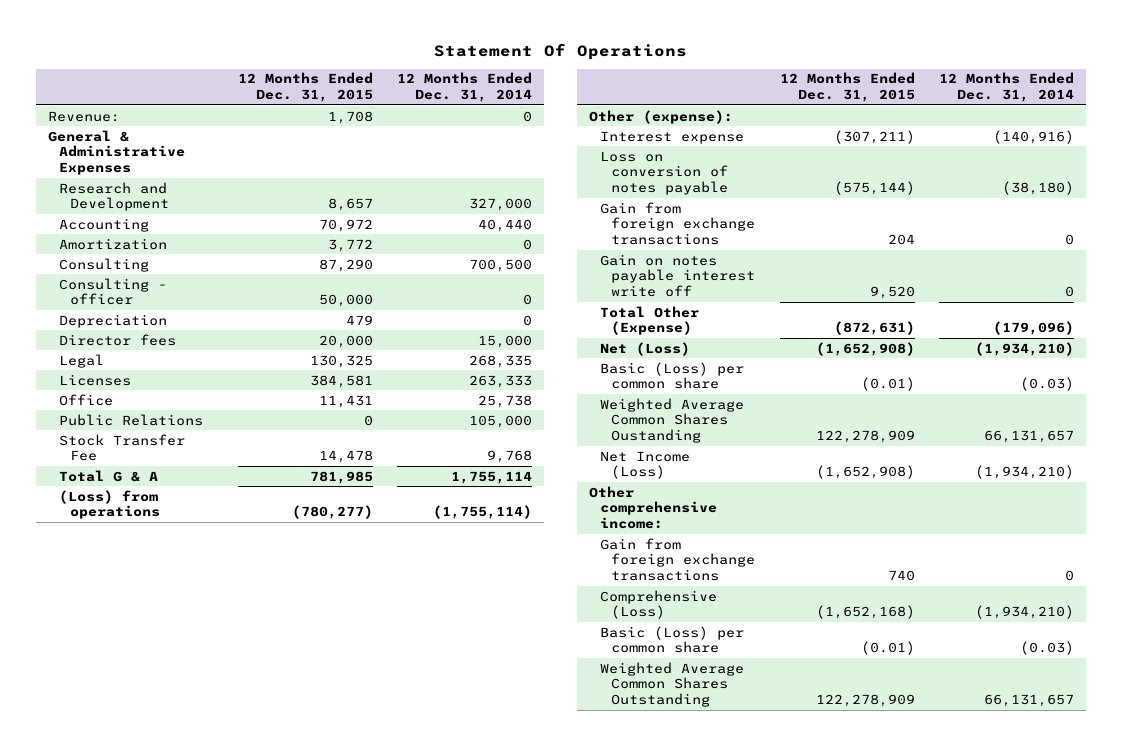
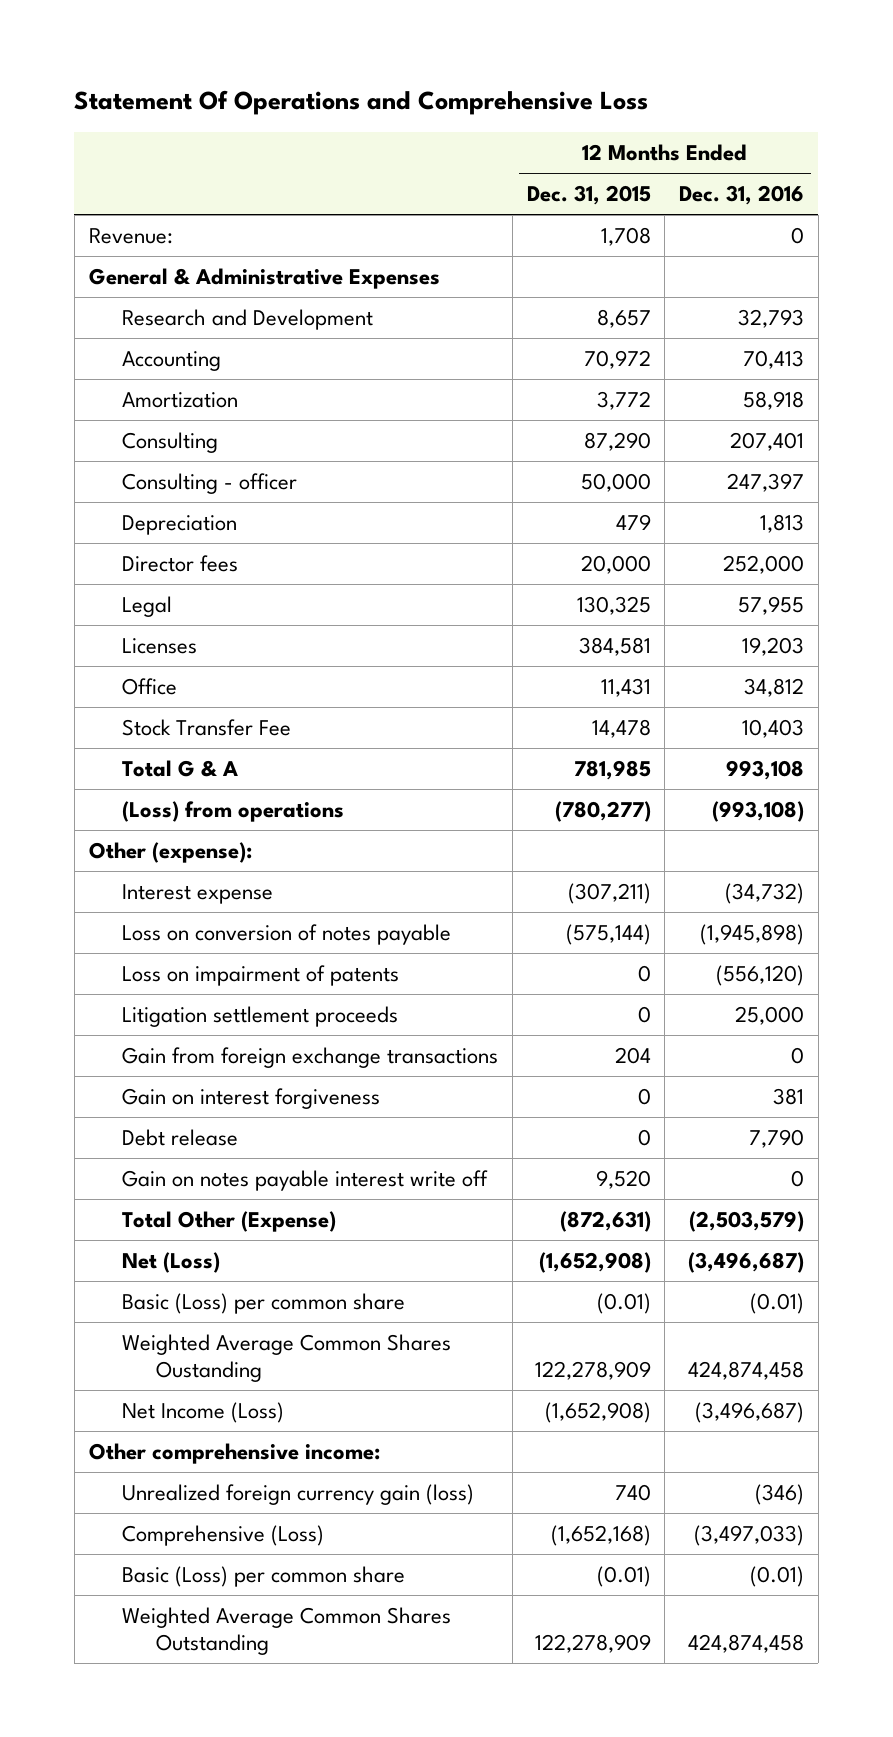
[433,42,687,60] Statement Of Operations -> [74,90,649,116] Statement Of Operations and Comprehensive Loss
[397,72,533,103] 12 Months Ended Dec. 31, 2014 -> none
none -> [679,185,805,206] Dec. 31, 2016
[58,413,203,426] Public Relations -> none
none -> [122,965,400,987] Loss on impairment of patents
none -> [122,1006,399,1028] Litigation settlement proceeds
none -> [122,1088,381,1110] Gain on interest forgiveness
none -> [122,1129,239,1147] Debt release
[600,537,756,582] Gain from foreign exchange transactions -> [122,1484,475,1506] Unrealized foreign currency gain (loss)

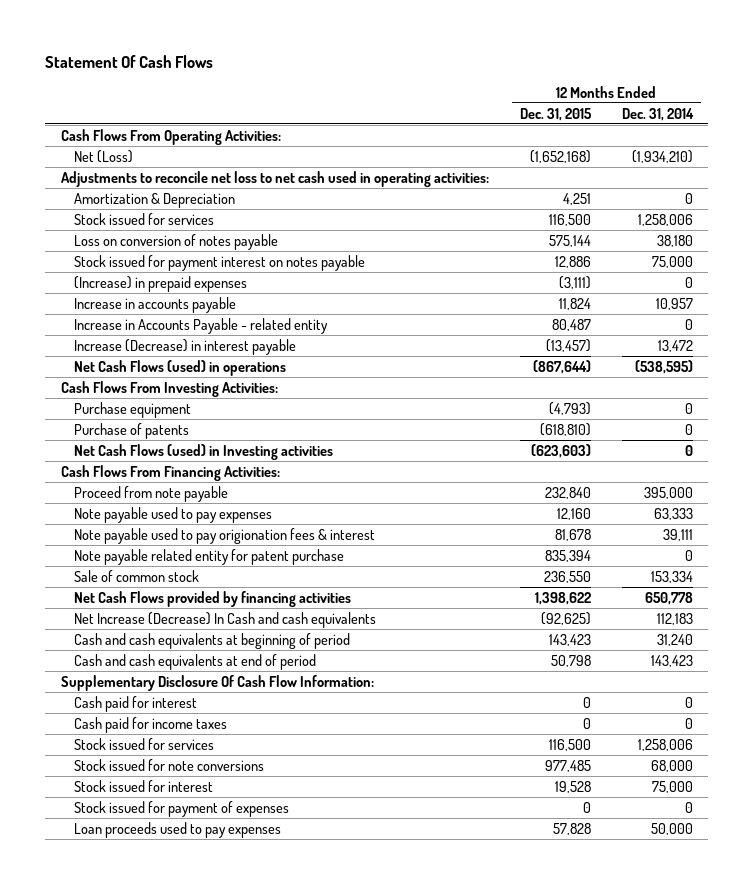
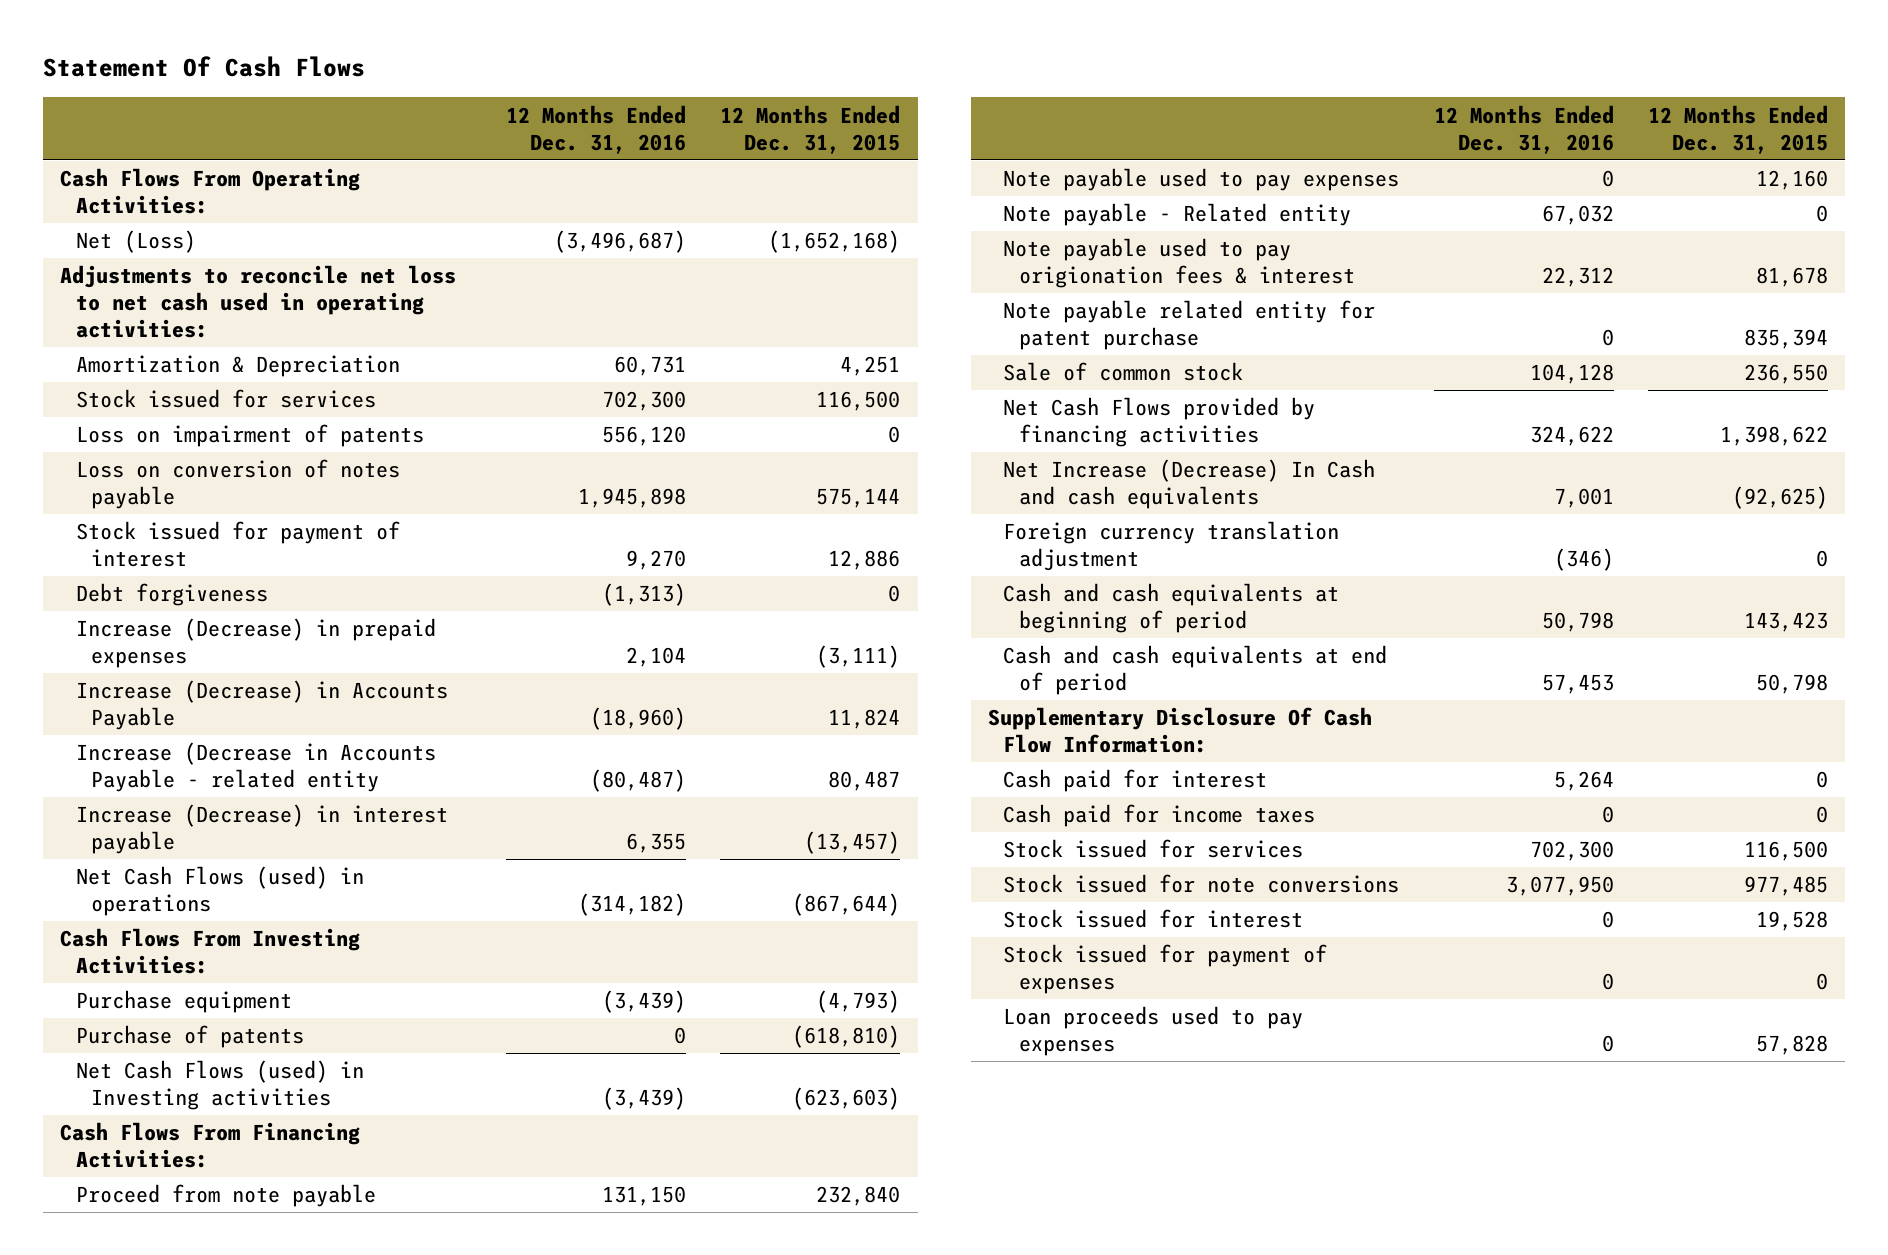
[621,107,694,121] Dec. 31, 2014 -> none
none -> [505,104,686,154] 12 Months Ended Dec. 31, 2016
none -> [75,424,424,448] Loss on impairment of patents
[73,254,365,271] Stock issued for payment interest on notes payable -> [75,521,400,568] Stock issued for payment of interest
none -> [75,583,268,607] Debt forgiveness
[73,275,247,292] (Increase) in prepaid expenses -> [75,618,436,669] Increase (Decrease) in prepaid expenses
[73,296,236,313] Increase in accounts payable -> [75,680,448,731] Increase (Decrease) in Accounts Payable
[73,317,328,334] Increase in Accounts Payable - related entity -> [75,742,436,793] Increase (Decrease in Accounts Payable - related entity
none -> [1003,203,1352,227] Note payable - Related entity
none -> [1003,521,1340,572] Foreign currency translation adjustment

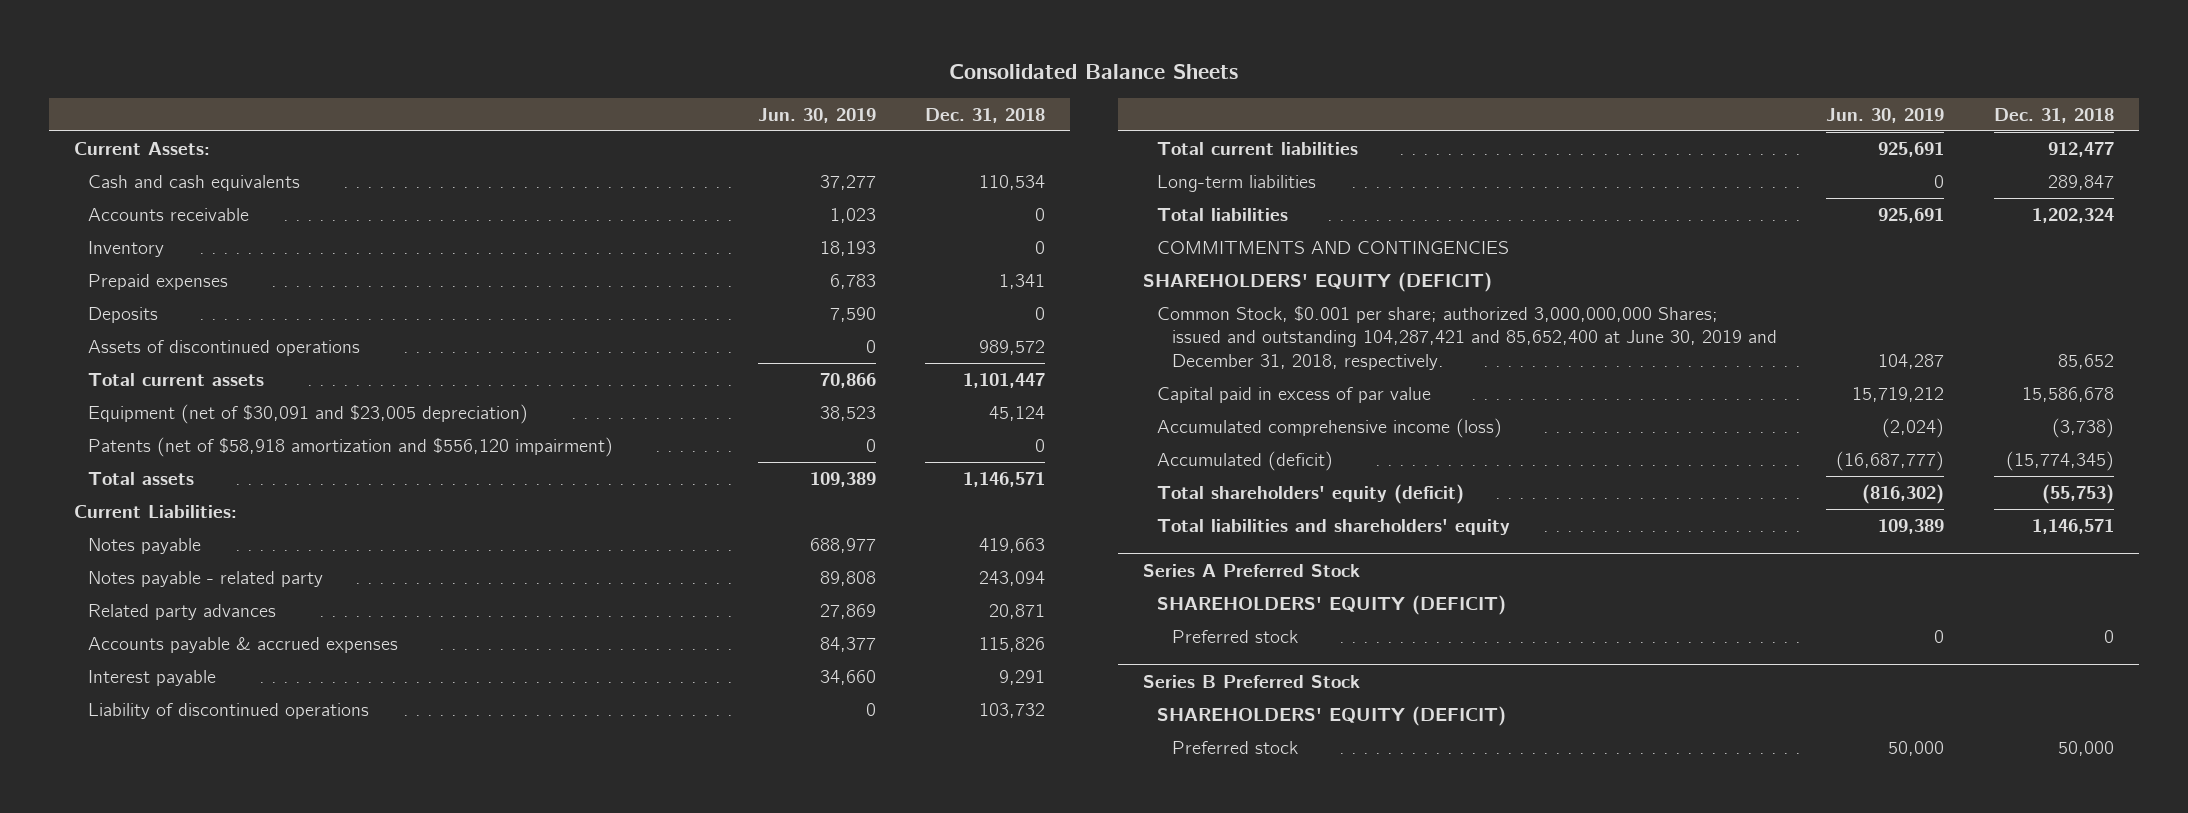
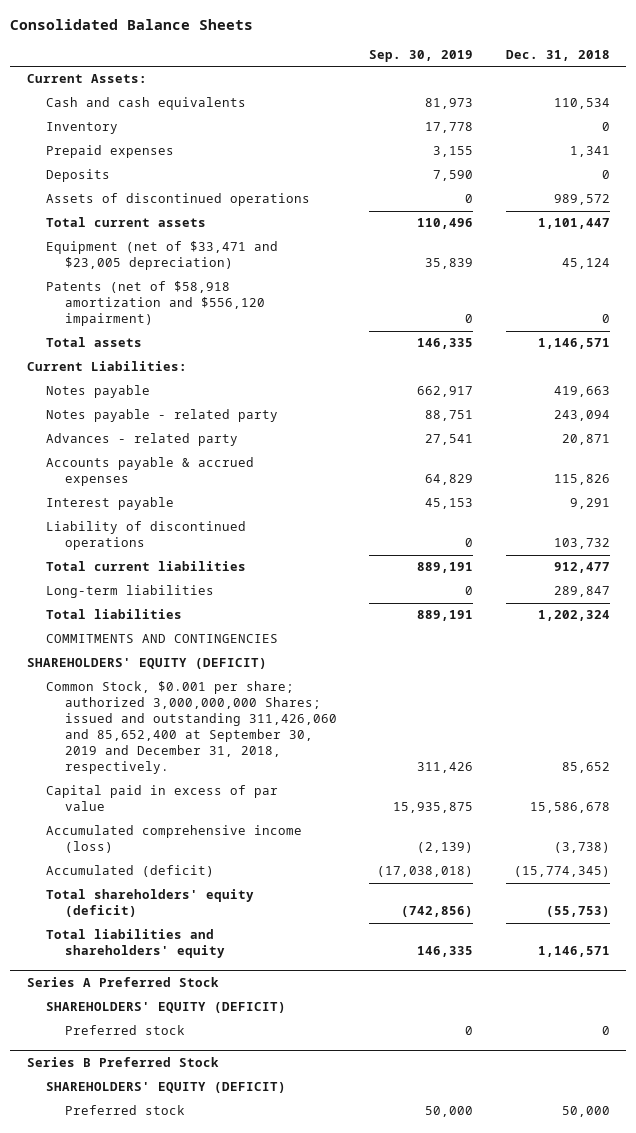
[757,107,876,123] Jun. 30, 2019 -> none
none -> [369,49,474,62] Sep. 30, 2019
[88,208,250,222] Accounts receivable -> none
[88,404,529,425] Equipment (net of $30,091 and $23,005 depreciation) -> [45,241,278,271] Equipment (net of $33,471 and $23,005 depreciation)
[88,604,277,621] Related party advances -> [45,433,238,447] Advances - related party
[1157,306,1777,370] Common Stock, $0.001 per share; authorized 3,000,000,000 Shares; issued and outstanding 104,287,421 and 85,652,400 at June 30, 2019 and December 31, 2018, respectively. -> [45,681,338,775] Common Stock, $0.001 per share; authorized 3,000,000,000 Shares; issued and outstanding 311,426,060 and 85,652,400 at September 30, 2019 and December 31, 2018, respectively.

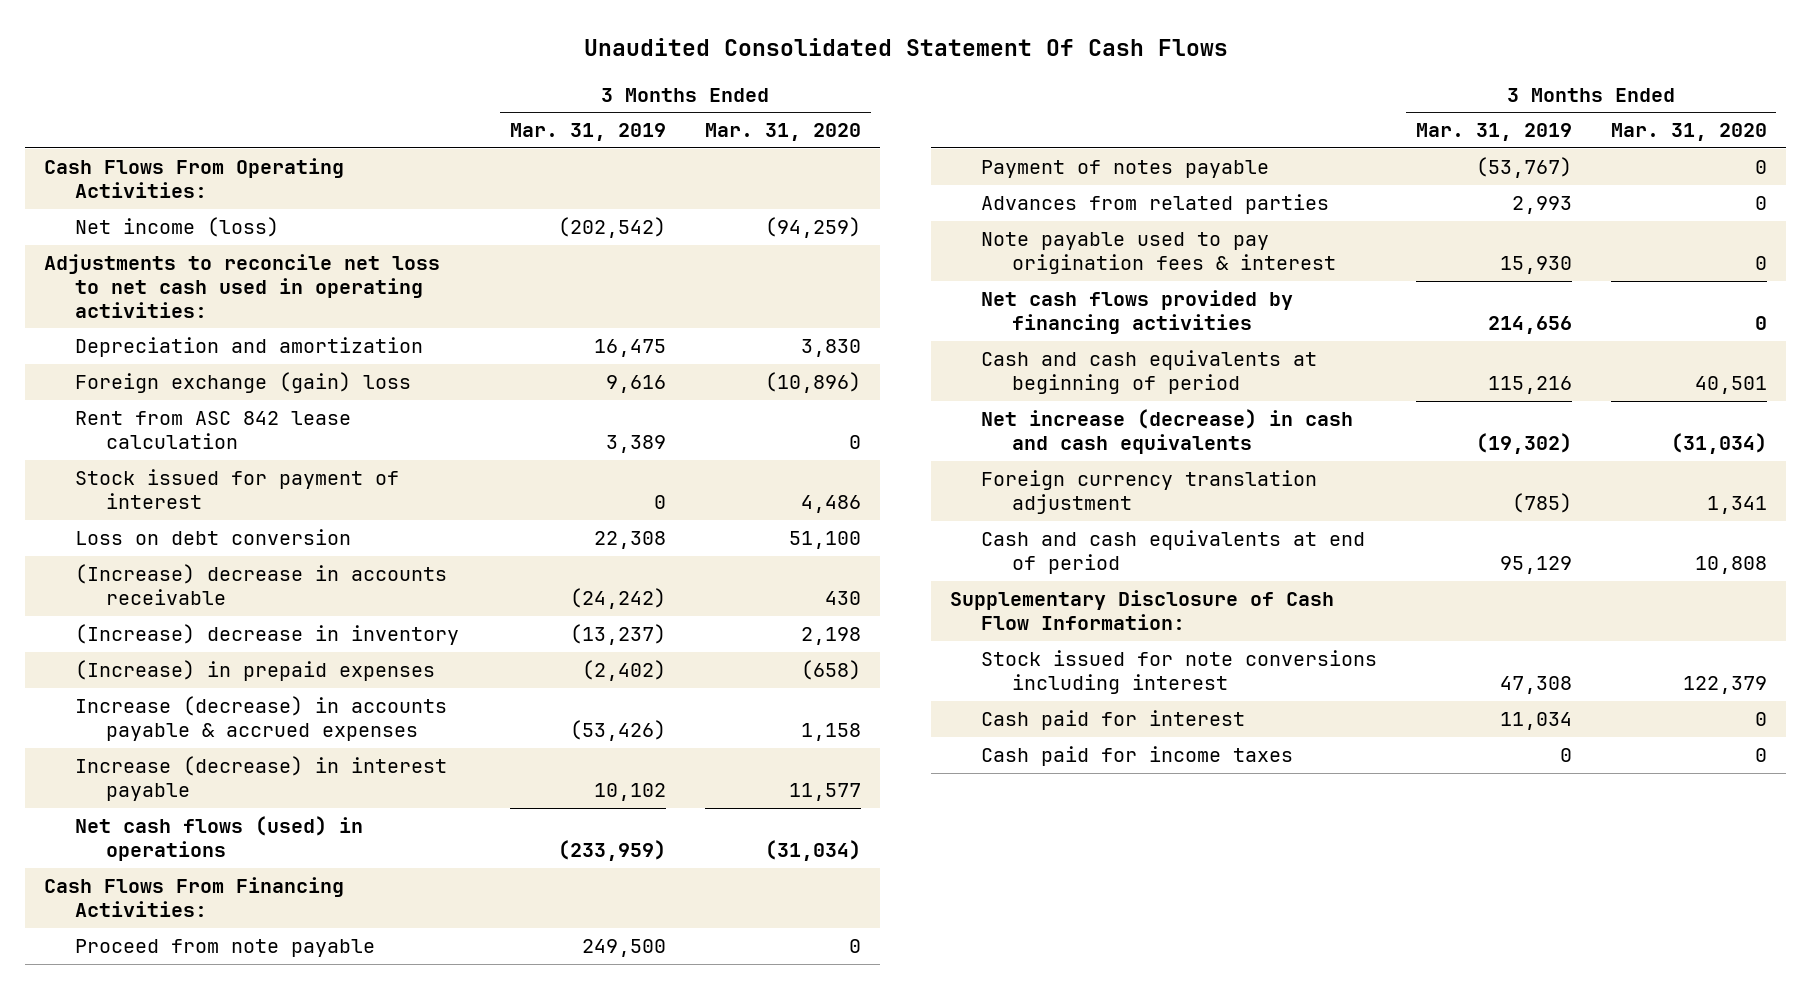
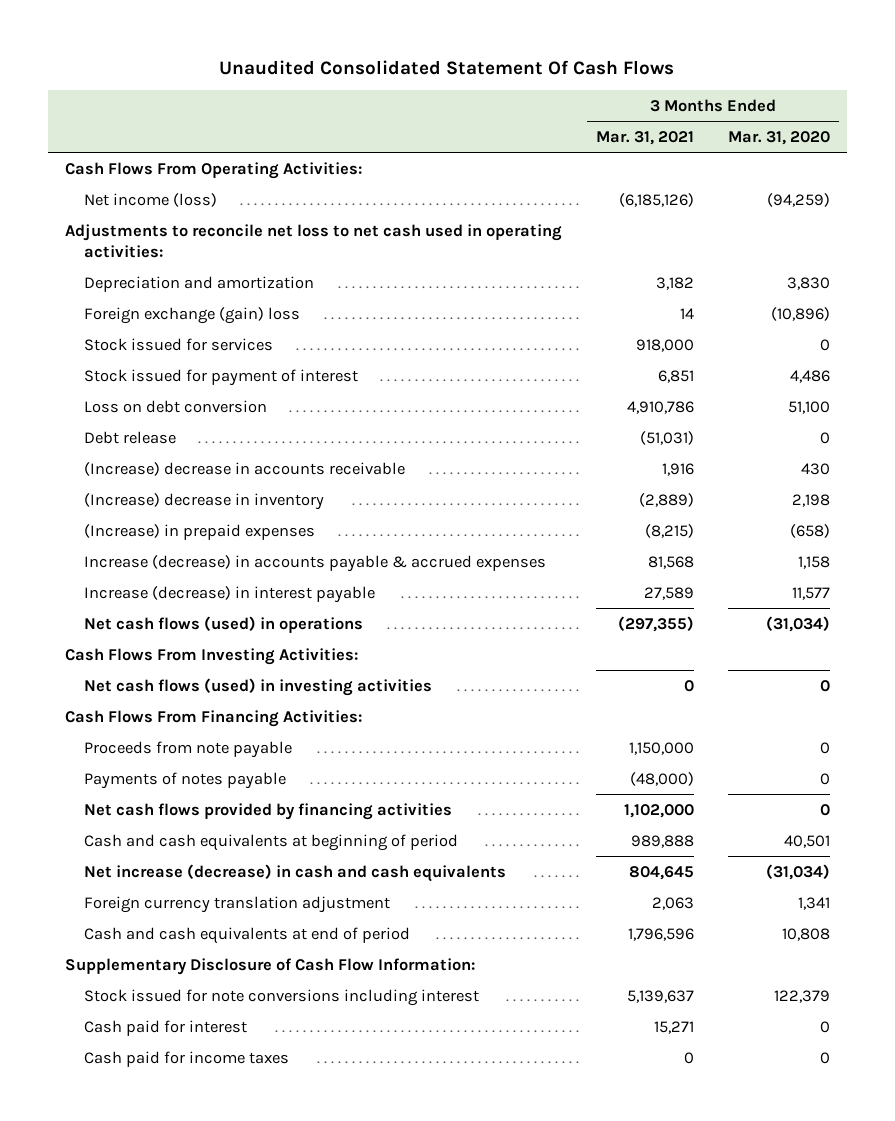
[510,123,667,142] Mar. 31, 2019 -> none
none -> [595,130,694,145] Mar. 31, 2021
[75,411,352,450] Rent from ASC 842 lease calculation -> none
none -> [84,337,274,351] Stock issued for services
none -> [84,430,177,444] Debt release
none -> [64,647,358,665] Cash Flows From Investing Activities:
none -> [84,677,433,696] Net cash flows (used) in investing activities
[981,194,1330,215] Advances from related parties -> none
[981,232,1337,275] Note payable used to pay origination fees & interest -> none
[75,939,376,958] Proceed from note payable -> [84,740,293,758] Proceeds from note payable
[981,160,1270,179] Payment of notes payable -> [84,771,287,789] Payments of notes payable

